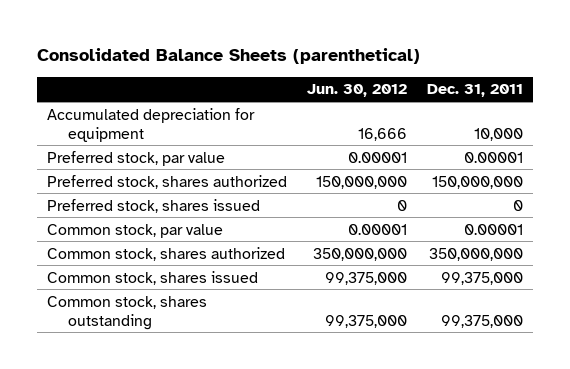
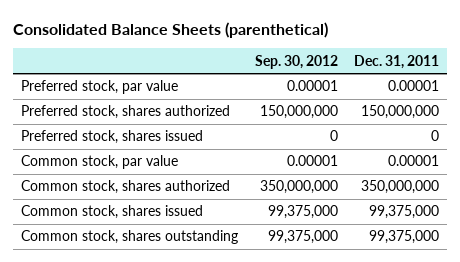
[306,84,407,98] Jun. 30, 2012 -> none
none -> [254,54,338,69] Sep. 30, 2012
[46,107,255,142] Accumulated depreciation for equipment -> none

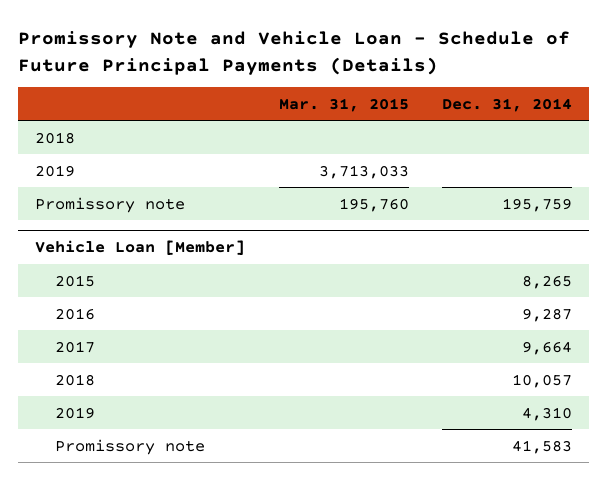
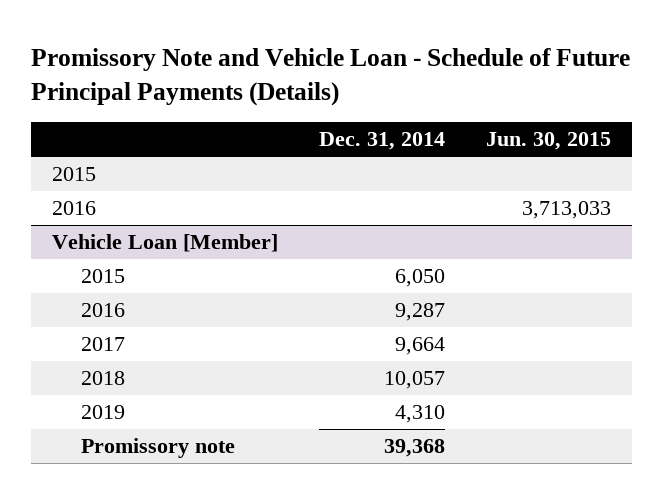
[278,97,409,112] Mar. 31, 2015 -> none
none -> [486,132,612,151] Jun. 30, 2015
[35,131,76,144] 2018 -> none
[35,164,76,177] 2019 -> none
[35,196,186,213] Promissory note -> none
none -> [51,167,96,182] 2015
none -> [51,201,96,216] 2016
[522,274,573,289] 8,265 -> [395,269,446,288] 6,050
[512,439,573,454] 41,583 -> [384,439,446,458] 39,368

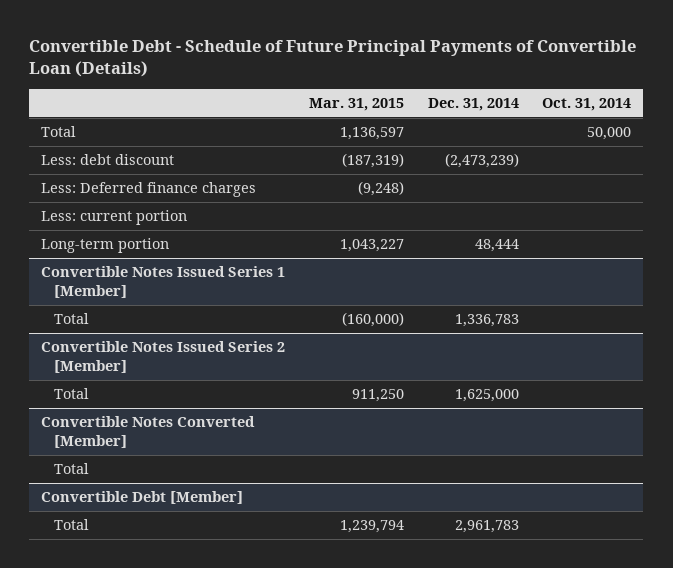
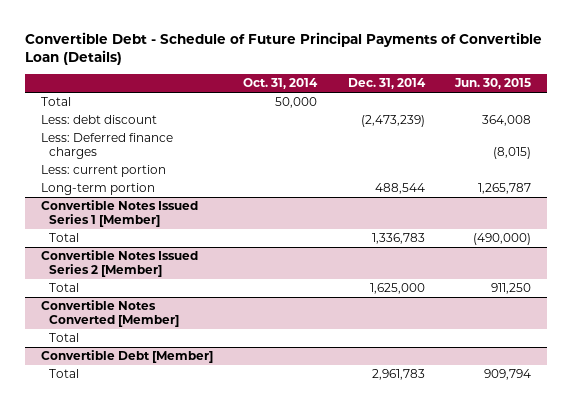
[308,97,404,111] Mar. 31, 2015 -> none
none -> [454,78,532,90] Jun. 30, 2015
[474,239,519,253] 48,444 -> [374,183,425,195] 488,544

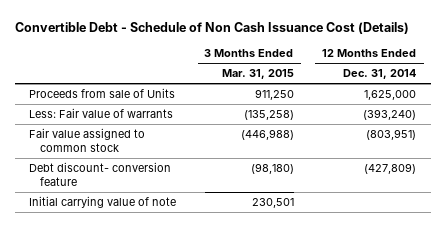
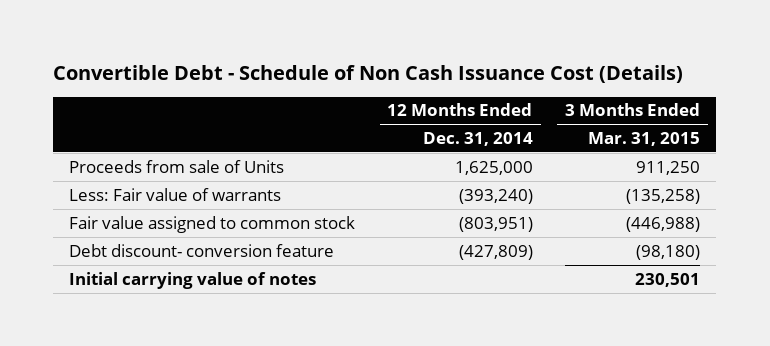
[29,196,177,209] Initial carrying value of note -> [69,271,317,289] Initial carrying value of notes

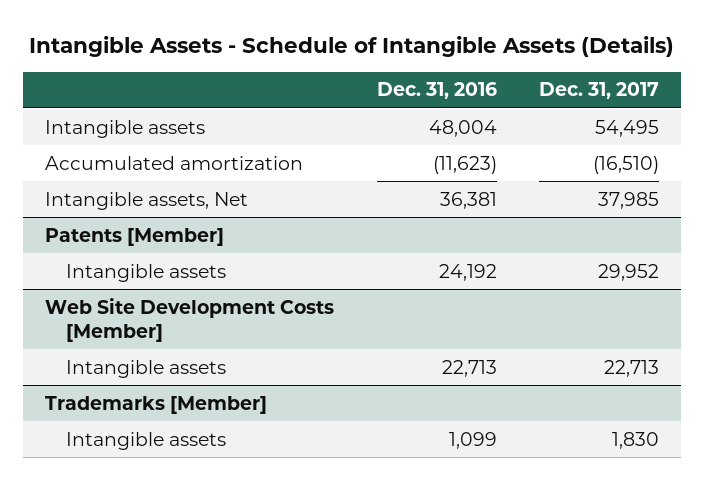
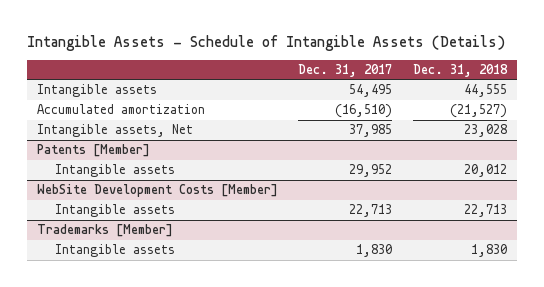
[376,82,497,100] Dec. 31, 2016 -> none
none -> [412,63,508,77] Dec. 31, 2018
[44,297,334,342] Web Site Development Costs [Member] -> [37,184,279,198] WebSite Development Costs [Member]

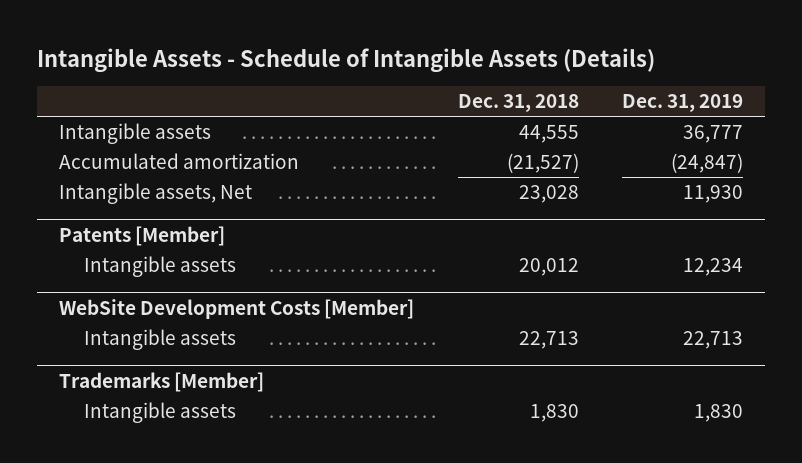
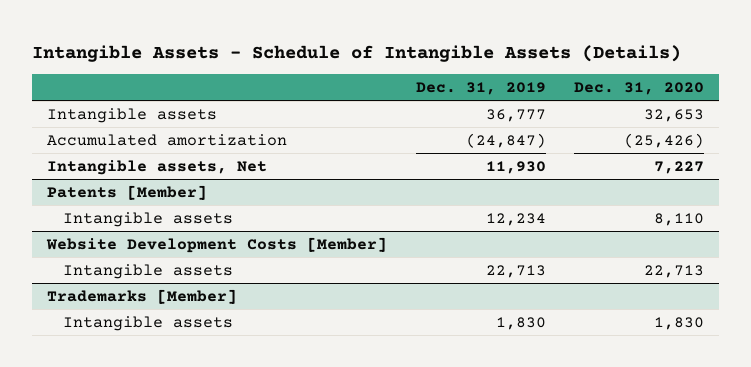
[457,94,579,113] Dec. 31, 2018 -> none
none -> [574,81,705,95] Dec. 31, 2020
[58,298,414,319] WebSite Development Costs [Member] -> [45,236,387,253] Website Development Costs [Member]

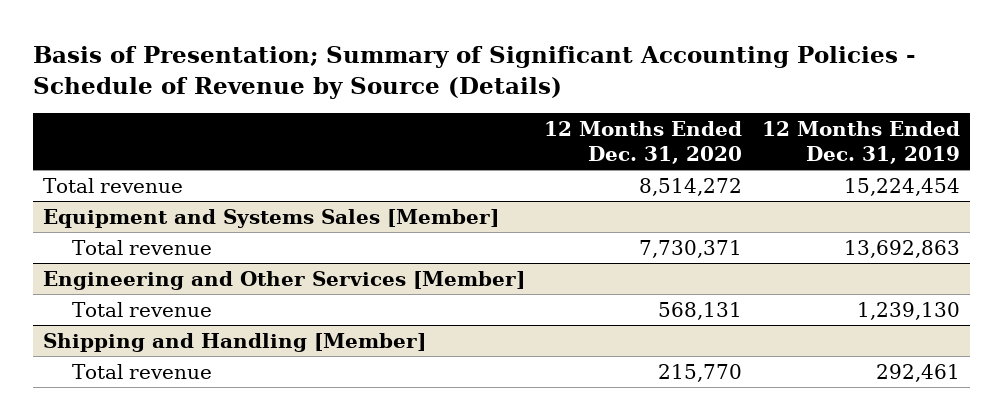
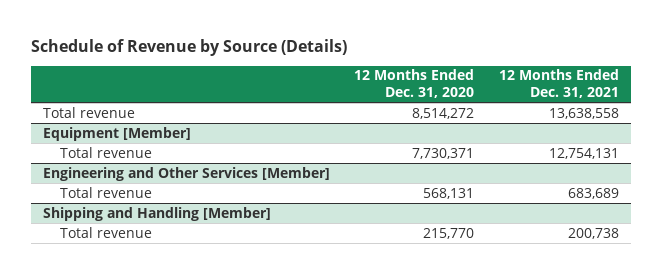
[33,46,917,99] Basis of Presentation; Summary of Significant Accounting Policies - Schedule of Revenue by Source (Details) -> [31,39,348,57] Schedule of Revenue by Source (Details)
[761,120,960,164] 12 Months Ended Dec. 31, 2019 -> none
none -> [498,69,619,98] 12 Months Ended Dec. 31, 2021
[42,208,499,228] Equipment and Systems Sales [Member] -> [43,126,192,141] Equipment [Member]

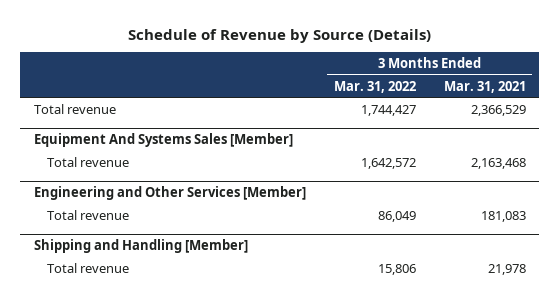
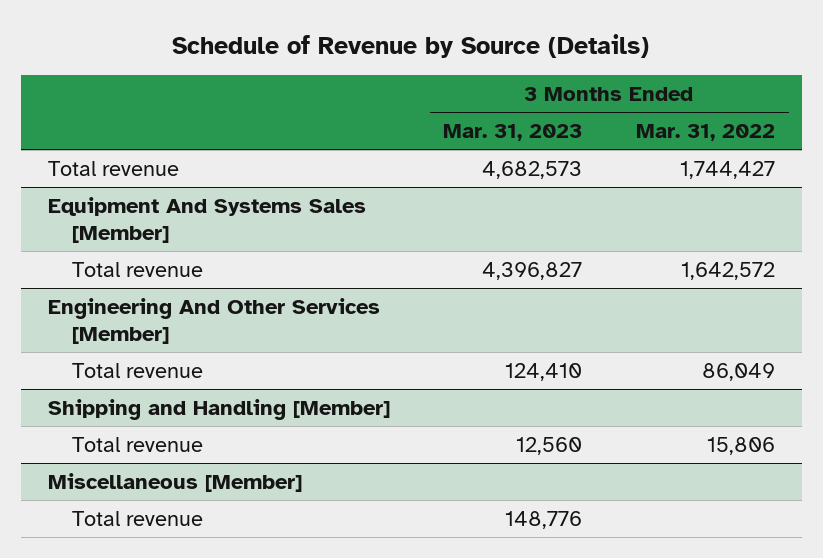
[443,80,526,93] Mar. 31, 2021 -> none
none -> [443,123,583,141] Mar. 31, 2023
[33,186,306,201] Engineering and Other Services [Member] -> [47,297,380,344] Engineering And Other Services [Member]
none -> [47,472,302,492] Miscellaneous [Member]
none -> [72,510,204,526] Total revenue

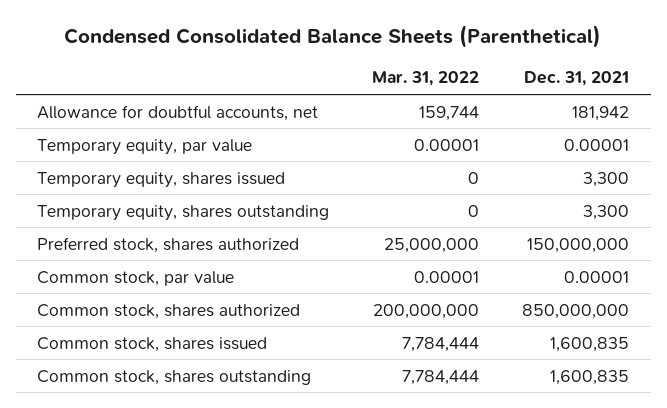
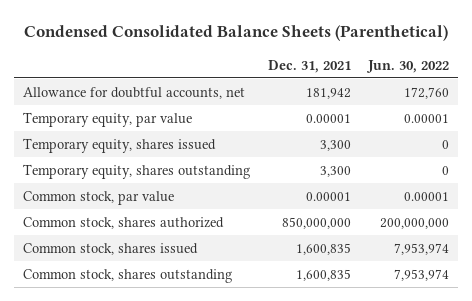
[372,71,480,87] Mar. 31, 2022 -> none
none -> [366,59,450,73] Jun. 30, 2022
[37,236,300,253] Preferred stock, shares authorized -> none

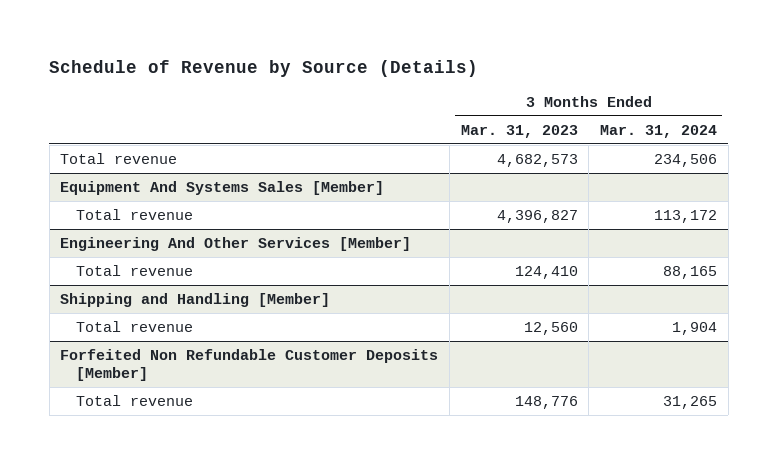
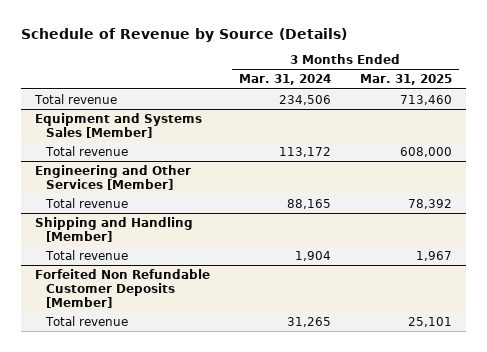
[460,124,578,138] Mar. 31, 2023 -> none
none -> [359,74,452,86] Mar. 31, 2025
[60,180,385,195] Equipment And Systems Sales [Member] -> [35,112,203,138] Equipment and Systems Sales [Member]
[60,236,412,251] Engineering And Other Services [Member] -> [35,164,192,190] Engineering and Other Services [Member]

